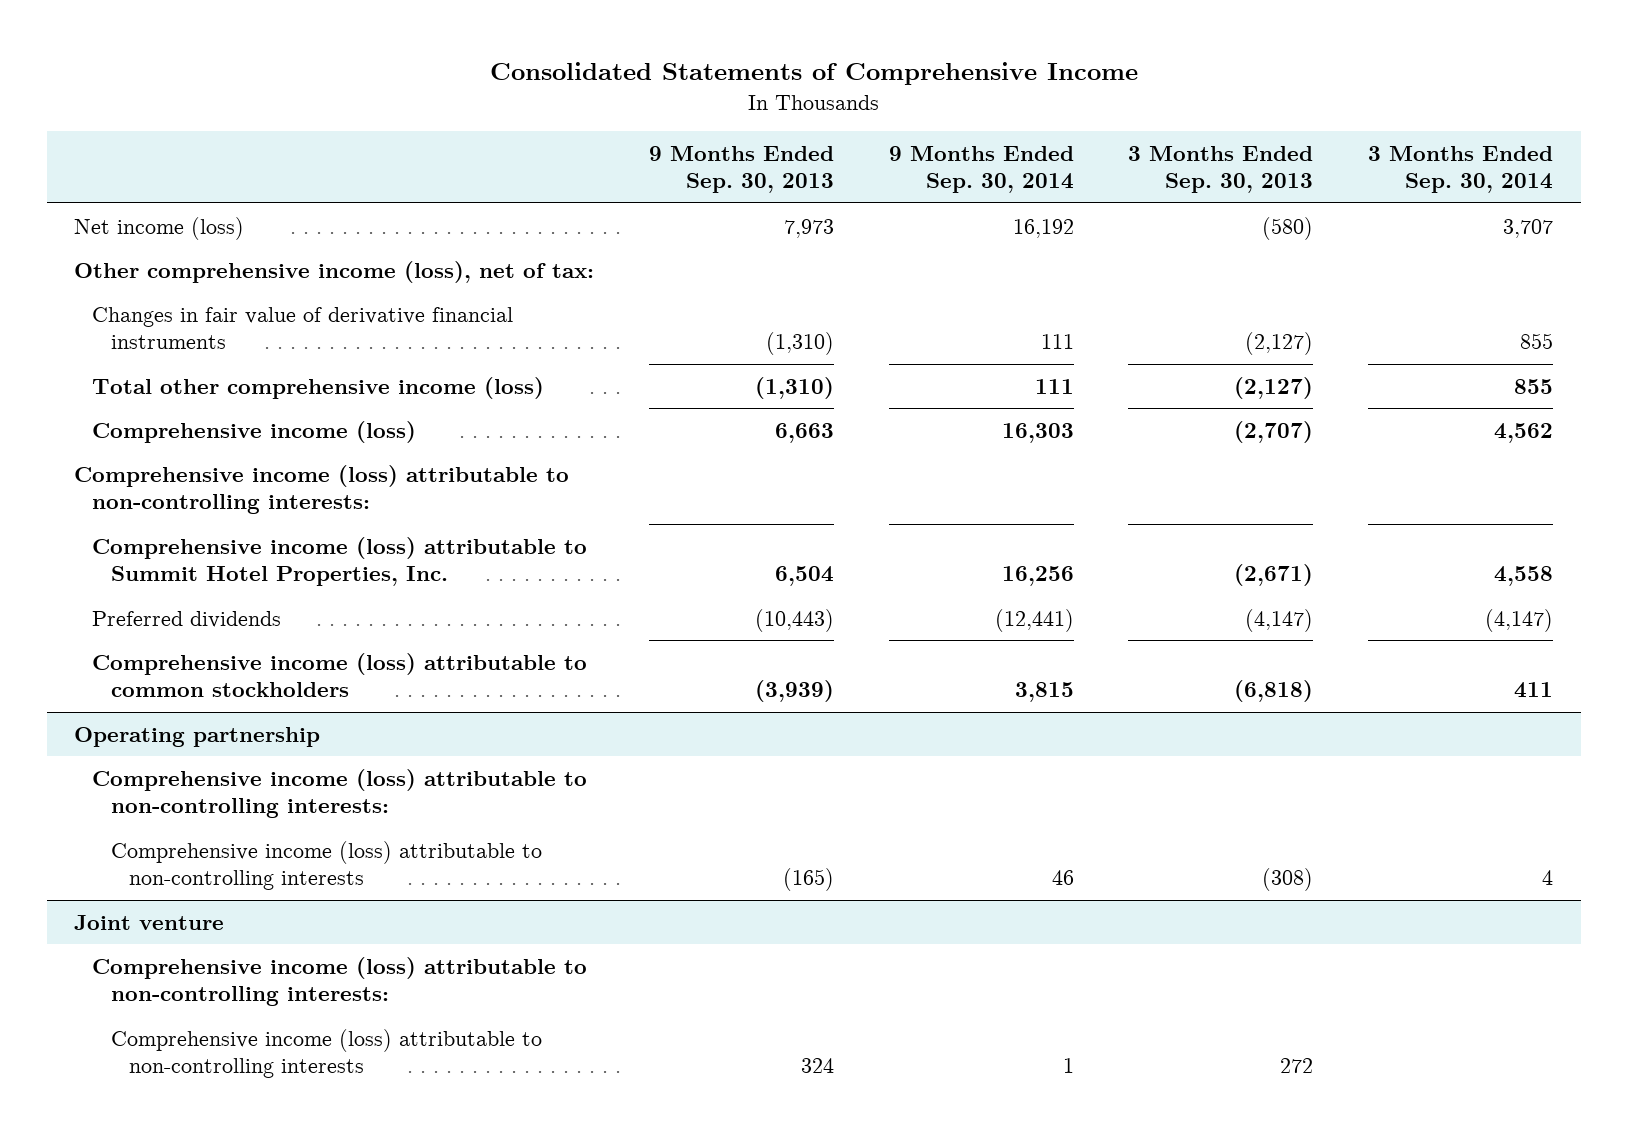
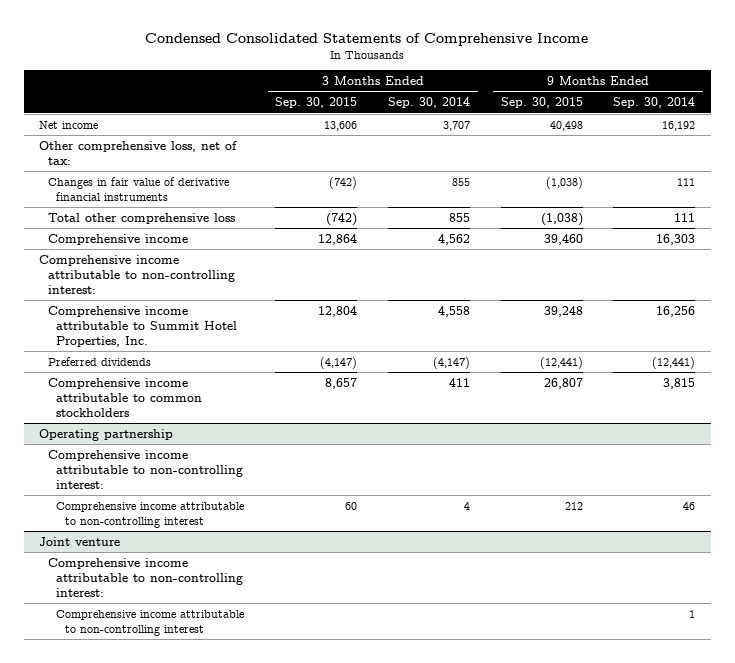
[489,62,1138,86] Consolidated Statements of Comprehensive Income -> [145,32,589,46] Condensed Consolidated Statements of Comprehensive Income
[648,145,834,194] 9 Months Ended Sep. 30, 2013 -> none
[1128,145,1314,194] 3 Months Ended Sep. 30, 2013 -> none
none -> [275,97,358,109] Sep. 30, 2015
none -> [500,97,583,109] Sep. 30, 2015
[74,216,245,240] Net income (loss) -> [39,120,99,129] Net income
[74,260,595,283] Other comprehensive income (loss), net of tax: -> [39,140,238,165] Other comprehensive loss, net of tax:
[92,376,545,399] Total other comprehensive income (loss) -> [47,212,235,224] Total other comprehensive loss
[92,420,417,443] Comprehensive income (loss) -> [47,233,188,245] Comprehensive income
[74,464,570,514] Comprehensive income (loss) attributable to non-controlling interests: -> [39,254,235,295] Comprehensive income attributable to non-controlling interest:
[92,536,588,586] Comprehensive income (loss) attributable to Summit Hotel Properties, Inc. -> [47,305,238,348] Comprehensive income attributable to Summit Hotel Properties, Inc.
[92,652,588,697] Comprehensive income (loss) attributable to common stockholders -> [47,377,203,418] Comprehensive income attributable to common stockholders
[92,768,588,818] Comprehensive income (loss) attributable to non-controlling interests: -> [47,449,244,490] Comprehensive income attributable to non-controlling interest:
[110,840,542,890] Comprehensive income (loss) attributable to non-controlling interests -> [56,501,245,528] Comprehensive income attributable to non-controlling interest
[92,956,588,1006] Comprehensive income (loss) attributable to non-controlling interests: -> [47,557,244,598] Comprehensive income attributable to non-controlling interest:
[110,1028,542,1078] Comprehensive income (loss) attributable to non-controlling interests -> [56,609,245,636] Comprehensive income attributable to non-controlling interest

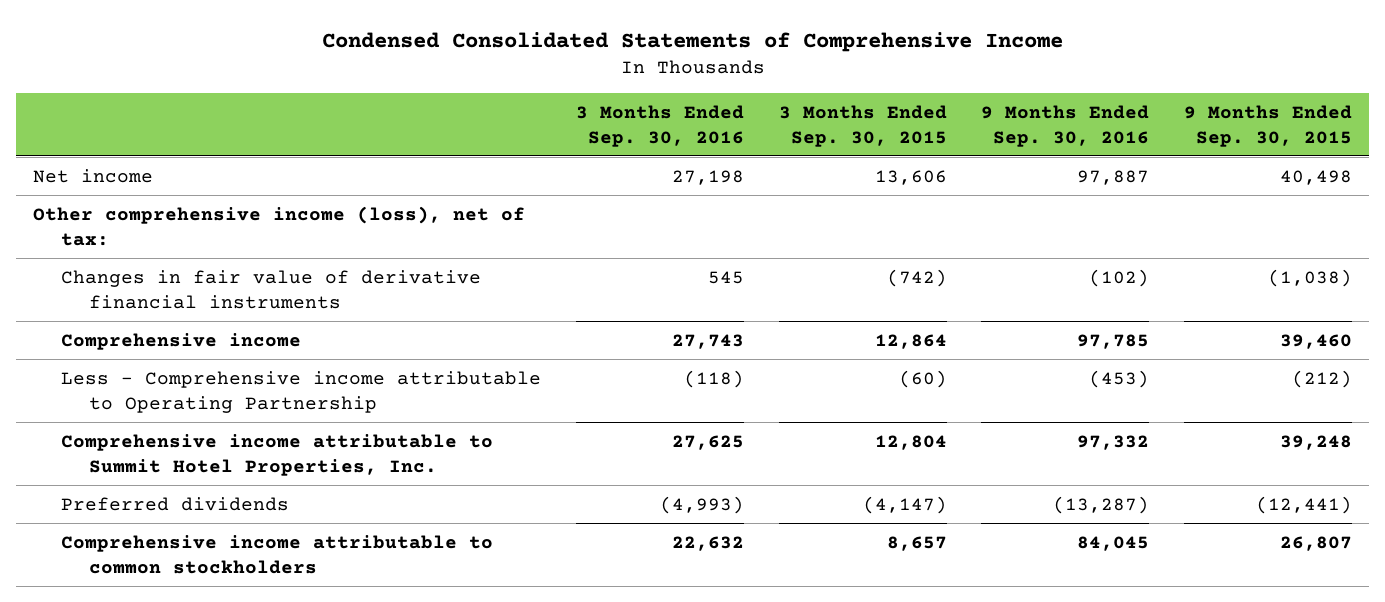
[387,97,470,109] Sep. 30, 2014 -> none
[613,97,696,109] Sep. 30, 2014 -> none
none -> [575,104,744,147] 3 Months Ended Sep. 30, 2016
none -> [981,104,1150,147] 9 Months Ended Sep. 30, 2016
[39,140,238,165] Other comprehensive loss, net of tax: -> [33,205,526,246] Other comprehensive income (loss), net of tax:
[47,212,235,224] Total other comprehensive loss -> none
[39,254,235,295] Comprehensive income attributable to non-controlling interest: -> none
none -> [61,370,542,413] Less - Comprehensive income attributable to Operating Partnership
[39,428,174,441] Operating partnership -> none
[47,449,244,490] Comprehensive income attributable to non-controlling interest: -> none
[56,501,245,528] Comprehensive income attributable to non-controlling interest -> none
[39,536,121,546] Joint venture -> none
[47,557,244,598] Comprehensive income attributable to non-controlling interest: -> none
[56,609,245,636] Comprehensive income attributable to non-controlling interest -> none

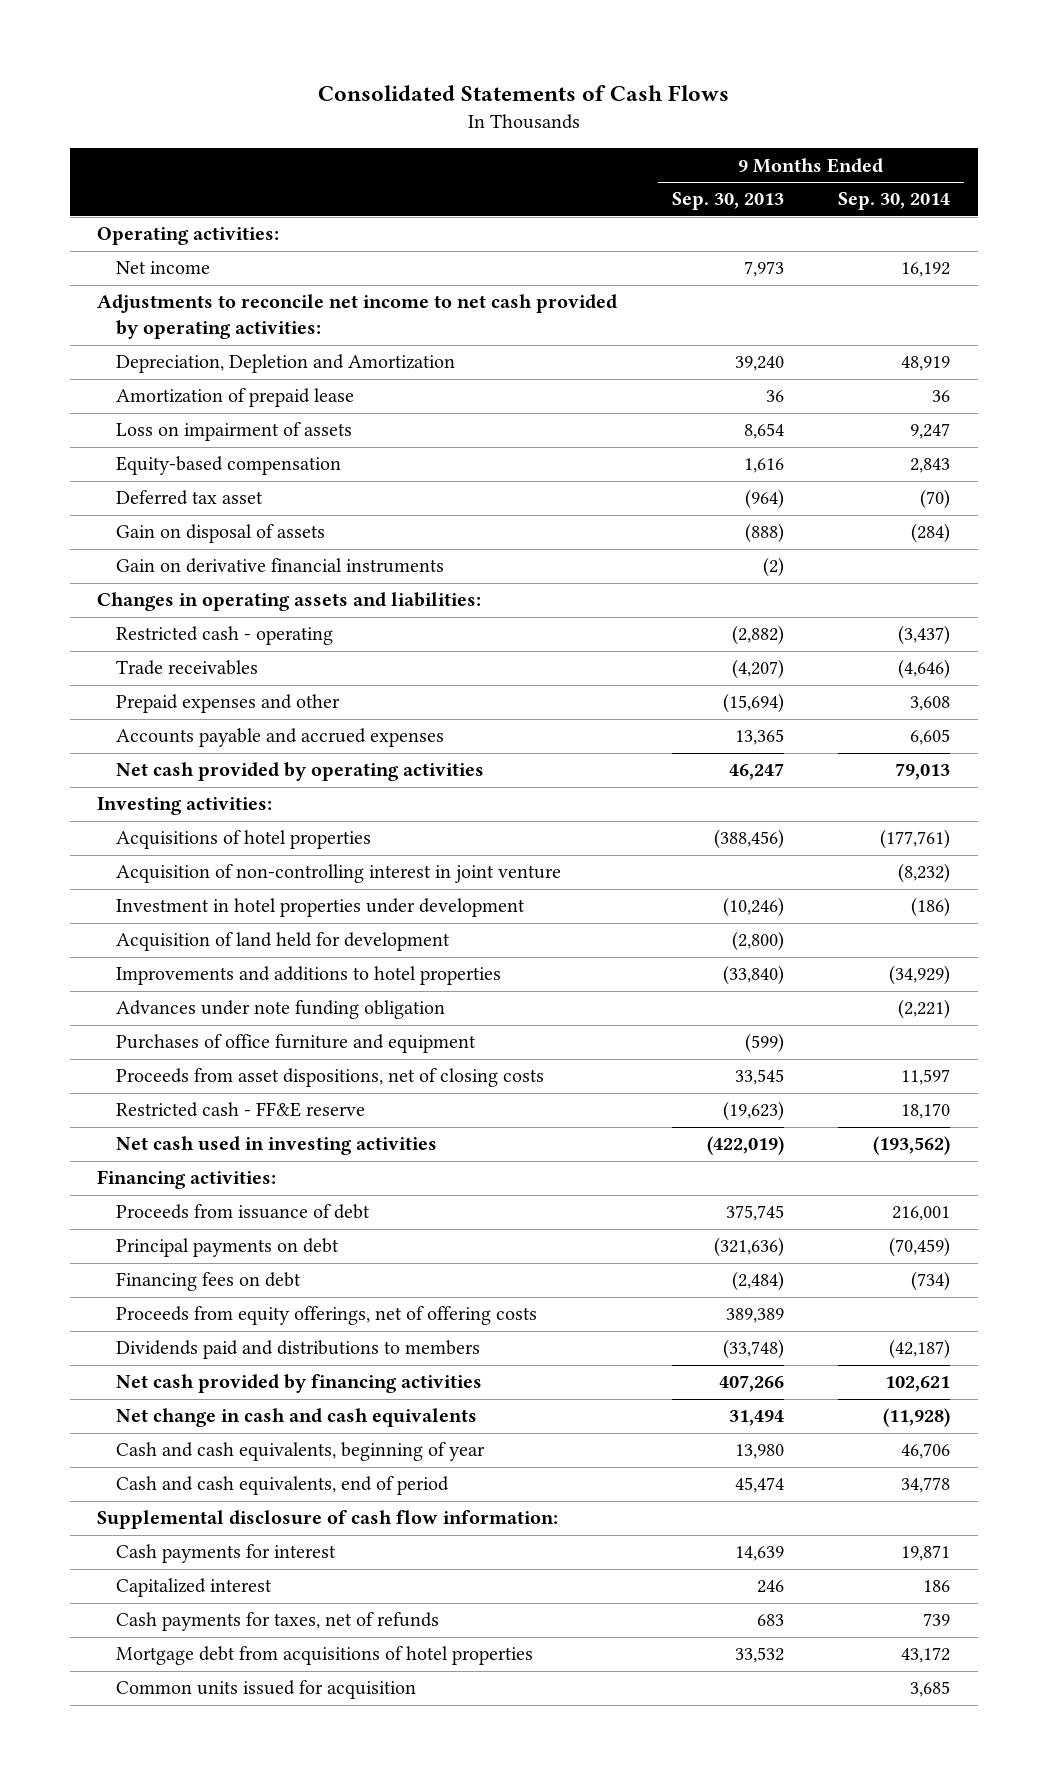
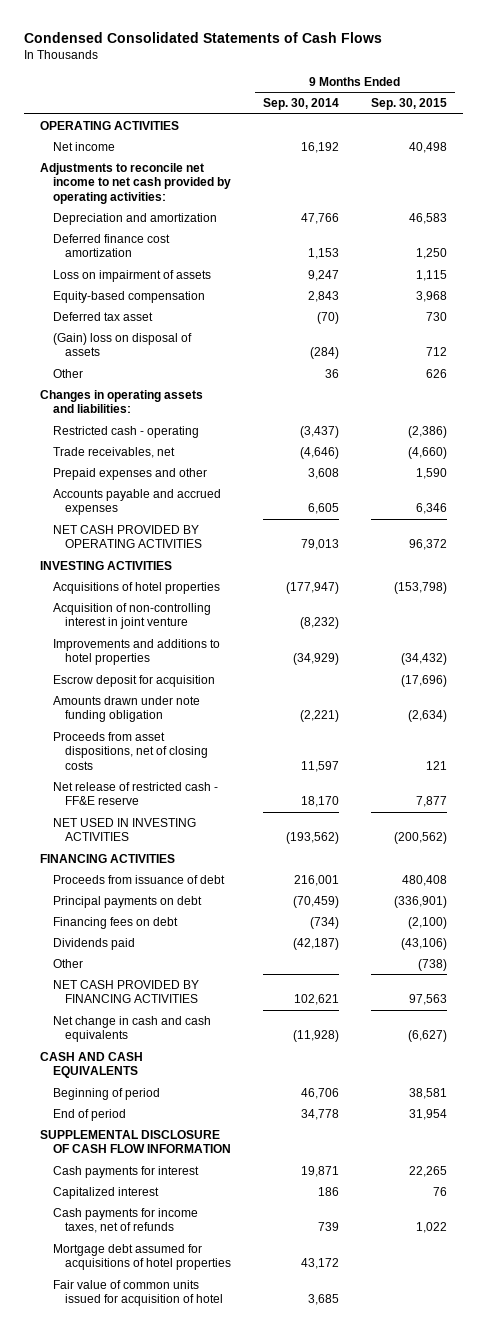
[317,85,729,102] Consolidated Statements of Cash Flows -> [24,32,383,44] Condensed Consolidated Statements of Cash Flows
[671,192,784,211] Sep. 30, 2013 -> none
none -> [371,98,448,111] Sep. 30, 2015
[97,227,280,246] Operating activities: -> [40,120,180,130] OPERATING ACTIVITIES
[115,388,354,408] Amortization of prepaid lease -> none
[115,354,455,374] Depreciation, Depletion and Amortization -> [52,212,217,225] Depreciation and amortization
[901,356,951,372] 48,919 -> [300,212,339,224] 47,766
none -> [52,233,170,258] Deferred finance cost amortization
[115,558,444,574] Gain on derivative financial instruments -> none
[115,524,325,544] Gain on disposal of assets -> [52,332,192,357] (Gain) loss on disposal of assets
none -> [52,368,83,378] Other
[115,660,258,676] Trade receivables -> [52,446,175,458] Trade receivables, net
[115,762,484,782] Net cash provided by operating activities -> [52,524,202,549] NET CASH PROVIDED BY OPERATING ACTIVITIES
[97,797,273,816] Investing activities: -> [40,560,173,570] INVESTING ACTIVITIES
[880,829,951,850] (177,761) -> [285,581,339,594] (177,947)
[115,898,525,918] Investment in hotel properties under development -> none
[115,932,450,952] Acquisition of land held for development -> none
[115,1034,476,1054] Purchases of office furniture and equipment -> none
none -> [52,674,215,687] Escrow deposit for acquisition
[115,1000,445,1020] Advances under note funding obligation -> [52,695,200,723] Amounts drawn under note funding obligation
[115,1102,365,1118] Restricted cash - FF&E reserve -> [52,781,218,806] Net release of restricted cash - FF&E reserve
[115,1136,437,1156] Net cash used in investing activities -> [52,817,196,842] NET USED IN INVESTING ACTIVITIES
[97,1170,277,1190] Financing activities: -> [40,853,176,863] FINANCING ACTIVITIES
[115,1306,537,1326] Proceeds from equity offerings, net of offering costs -> none
[115,1340,480,1360] Dividends paid and distributions to members -> [52,937,135,950] Dividends paid
none -> [52,958,83,968] Other
[115,1374,482,1394] Net cash provided by financing activities -> [52,979,199,1004] NET CASH PROVIDED BY FINANCING ACTIVITIES
none -> [40,1051,144,1079] CASH AND CASH EQUIVALENTS
[115,1442,485,1462] Cash and cash equivalents, beginning of year -> [52,1087,160,1100] Beginning of period
[115,1476,449,1496] Cash and cash equivalents, end of period -> [52,1108,126,1121] End of period
[97,1510,559,1530] Supplemental disclosure of cash flow information: -> [40,1129,231,1154] SUPPLEMENTAL DISCLOSURE OF CASH FLOW INFORMATION
[115,1612,439,1632] Cash payments for taxes, net of refunds -> [52,1207,198,1234] Cash payments for income taxes, net of refunds
[115,1646,533,1666] Mortgage debt from acquisitions of hotel properties -> [52,1243,231,1271] Mortgage debt assumed for acquisitions of hotel properties
[115,1680,416,1700] Common units issued for acquisition -> [52,1279,223,1307] Fair value of common units issued for acquisition of hotel

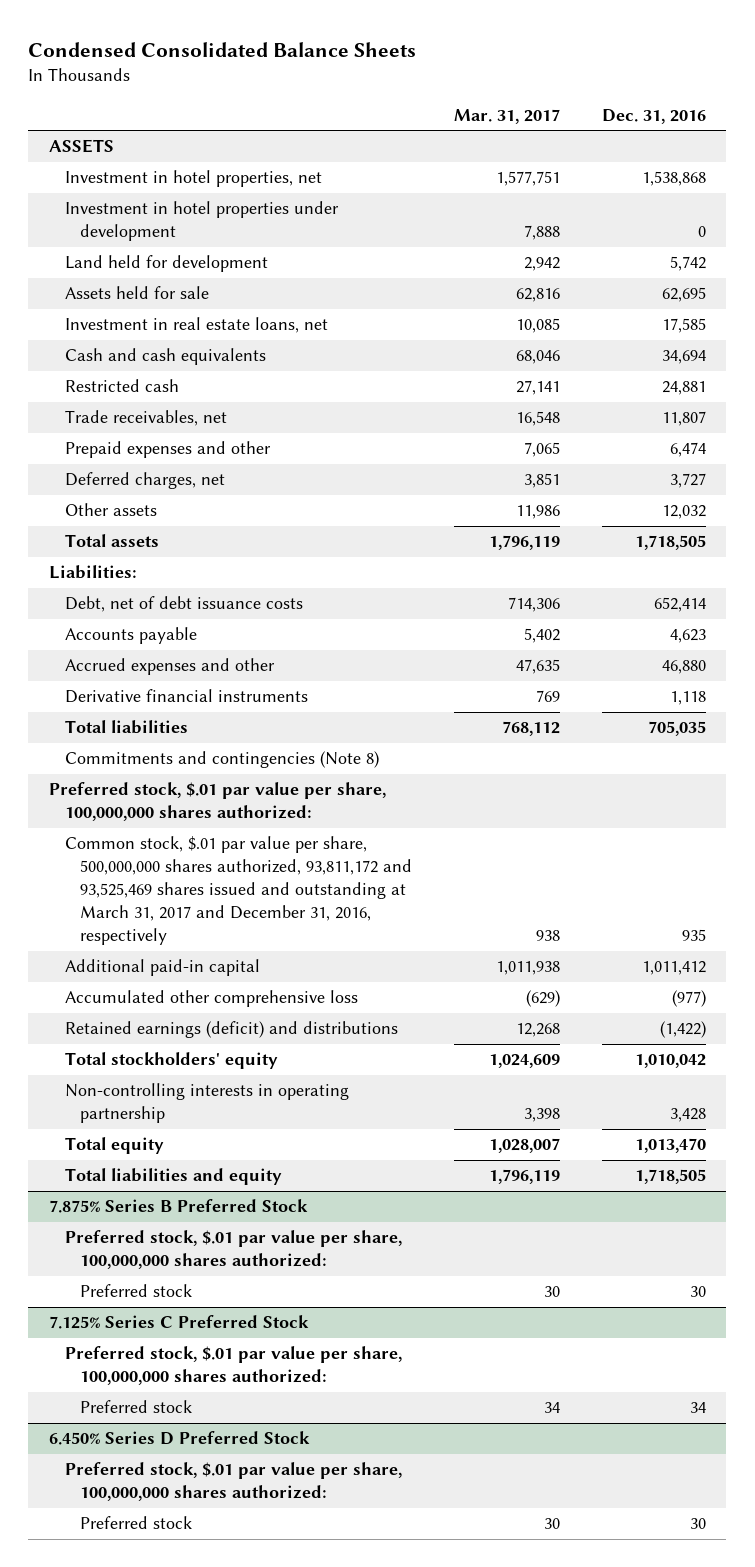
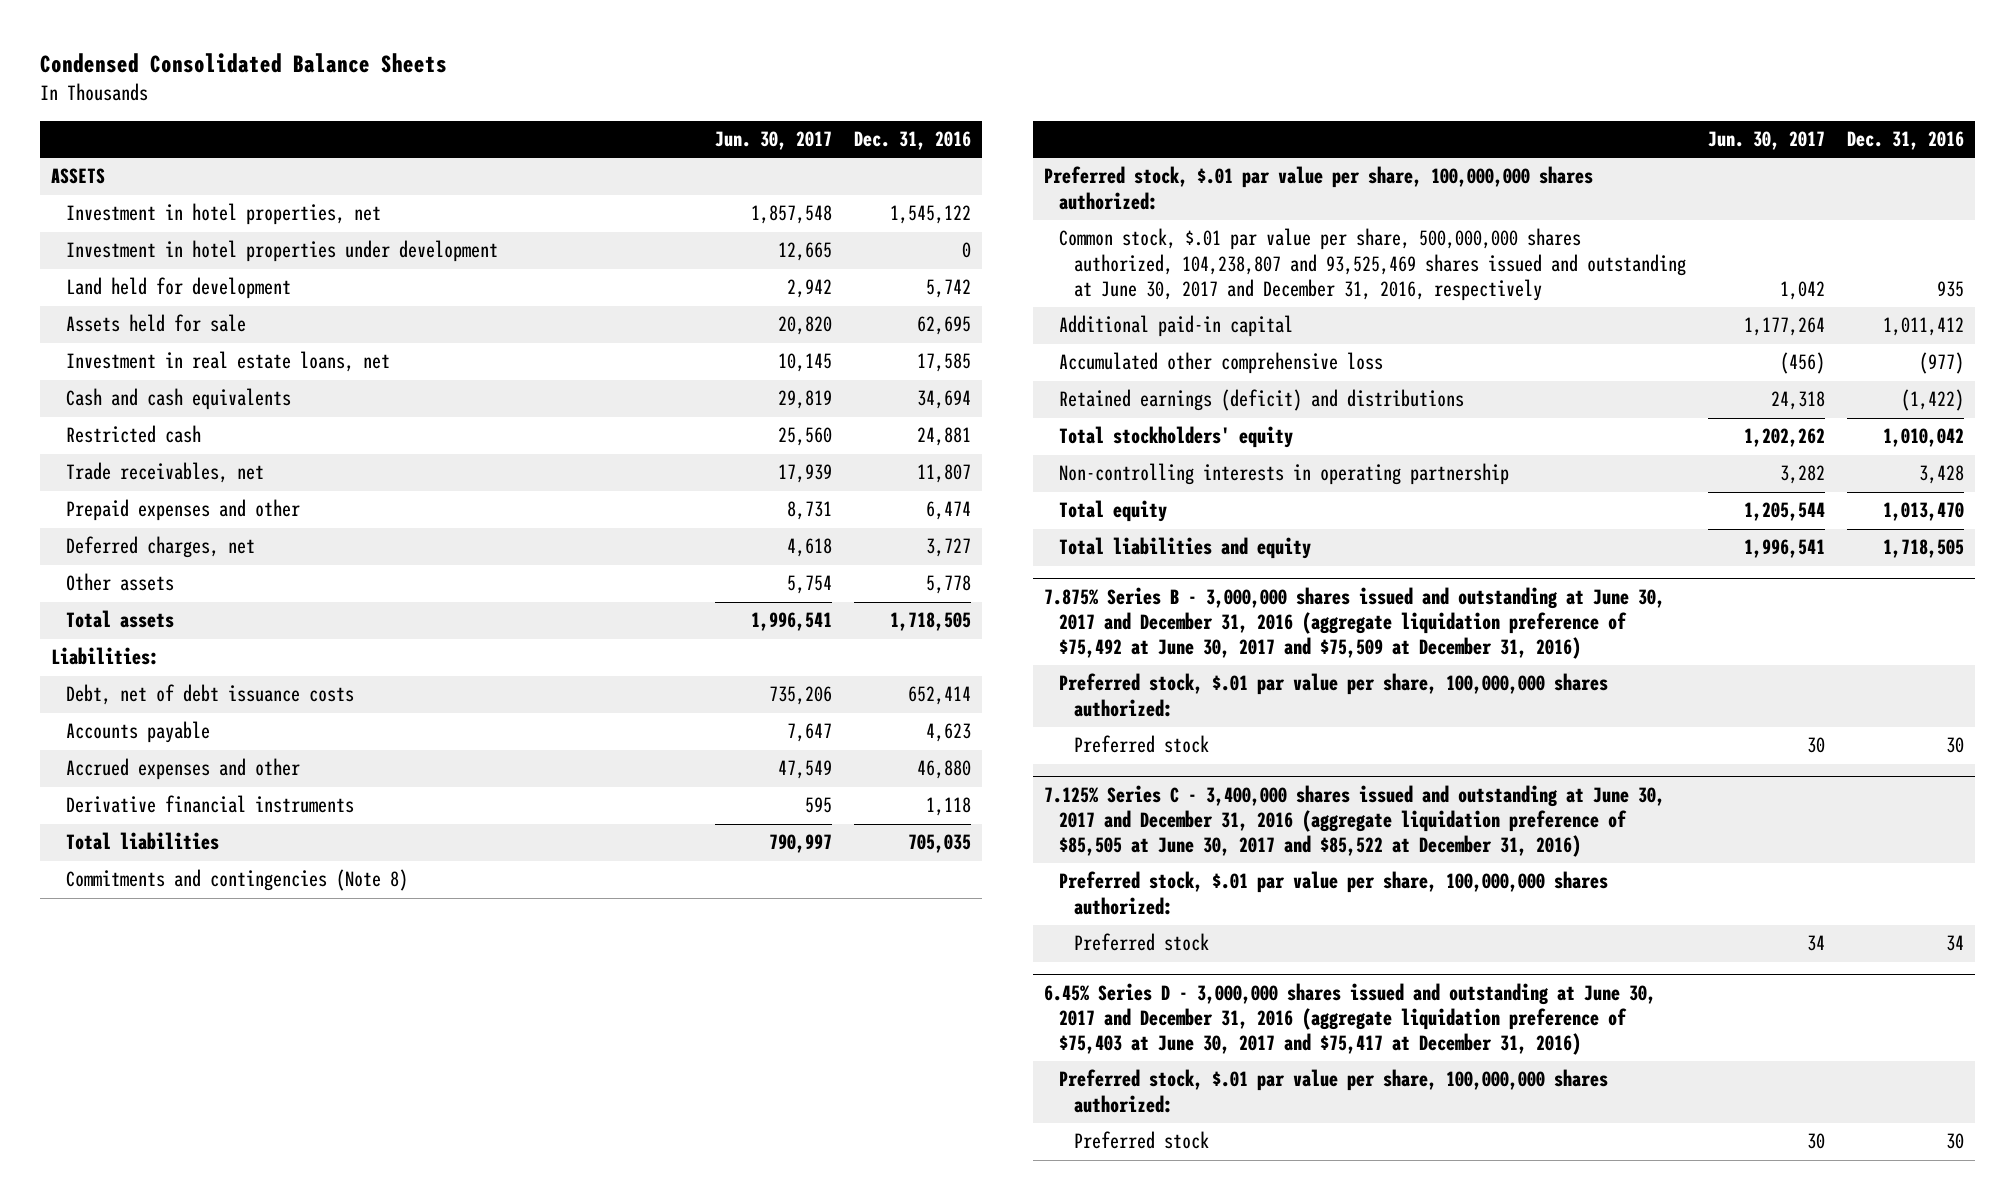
[453,108,560,124] Mar. 31, 2017 -> none
none -> [715,131,833,151] Jun. 30, 2017
[641,171,706,187] 1,538,868 -> [889,205,971,225] 1,545,122
[661,505,706,520] 12,032 -> [925,575,971,595] 5,778
[64,836,413,946] Common stock, $.01 par value per share, 500,000,000 shares authorized, 93,811,172 and 93,525,469 shares issued and outstanding at March 31, 2017 and December 31, 2016, respectively -> [1059,228,1687,301] Common stock, $.01 par value per share, 500,000,000 shares authorized, 104,238,807 and 93,525,469 shares issued and outstanding at June 30, 2017 and December 31, 2016, respectively
[49,1199,309,1214] 7.875% Series B Preferred Stock -> [1044,587,1666,660] 7.875% Series B - 3,000,000 shares issued and outstanding at June 30, 2017 and December 31, 2016 (aggregate liquidation preference of $75,492 at June 30, 2017 and $75,509 at December 31, 2016)
[49,1315,310,1330] 7.125% Series C Preferred Stock -> [1044,785,1666,858] 7.125% Series C - 3,400,000 shares issued and outstanding at June 30, 2017 and December 31, 2016 (aggregate liquidation preference of $85,505 at June 30, 2017 and $85,522 at December 31, 2016)
[49,1431,311,1446] 6.450% Series D Preferred Stock -> [1044,983,1657,1056] 6.45% Series D - 3,000,000 shares issued and outstanding at June 30, 2017 and December 31, 2016 (aggregate liquidation preference of $75,403 at June 30, 2017 and $75,417 at December 31, 2016)

